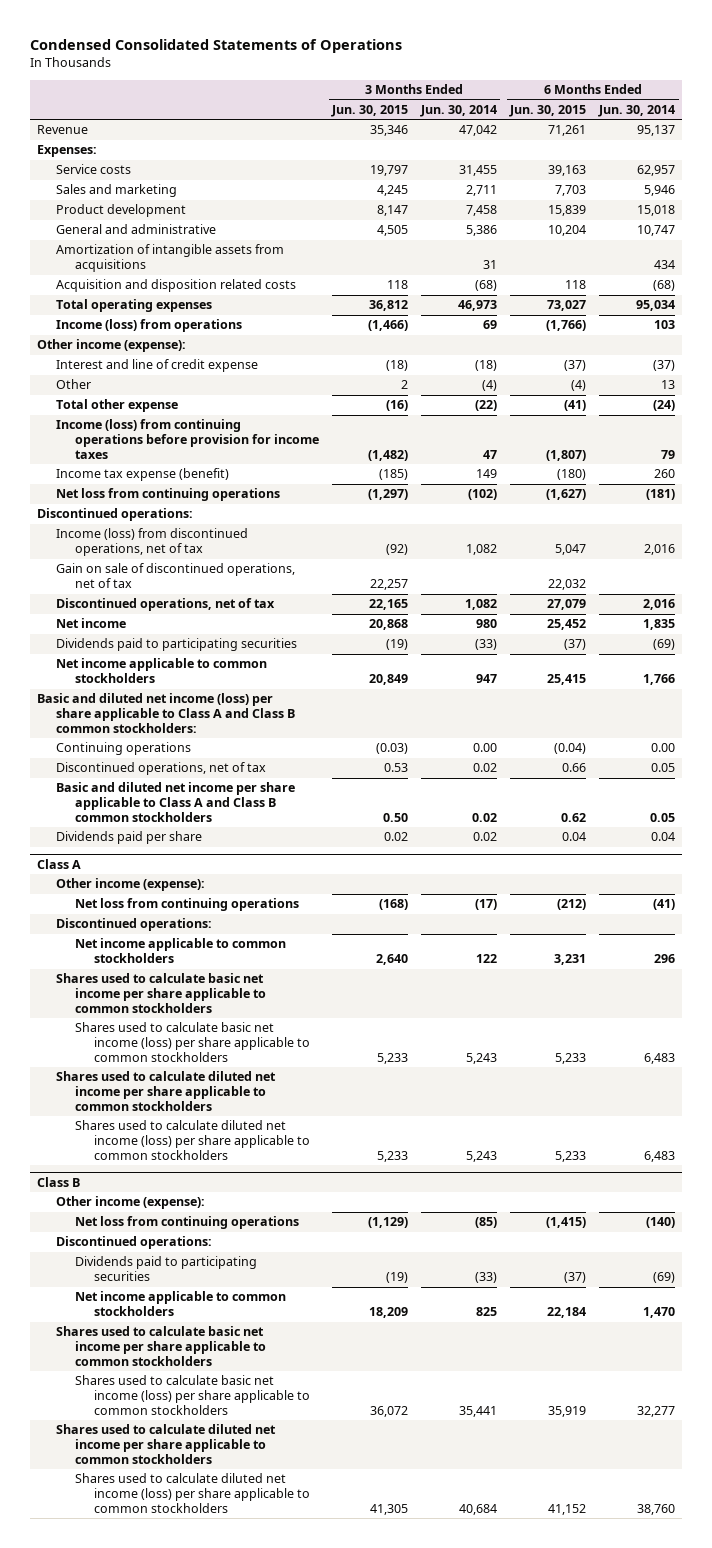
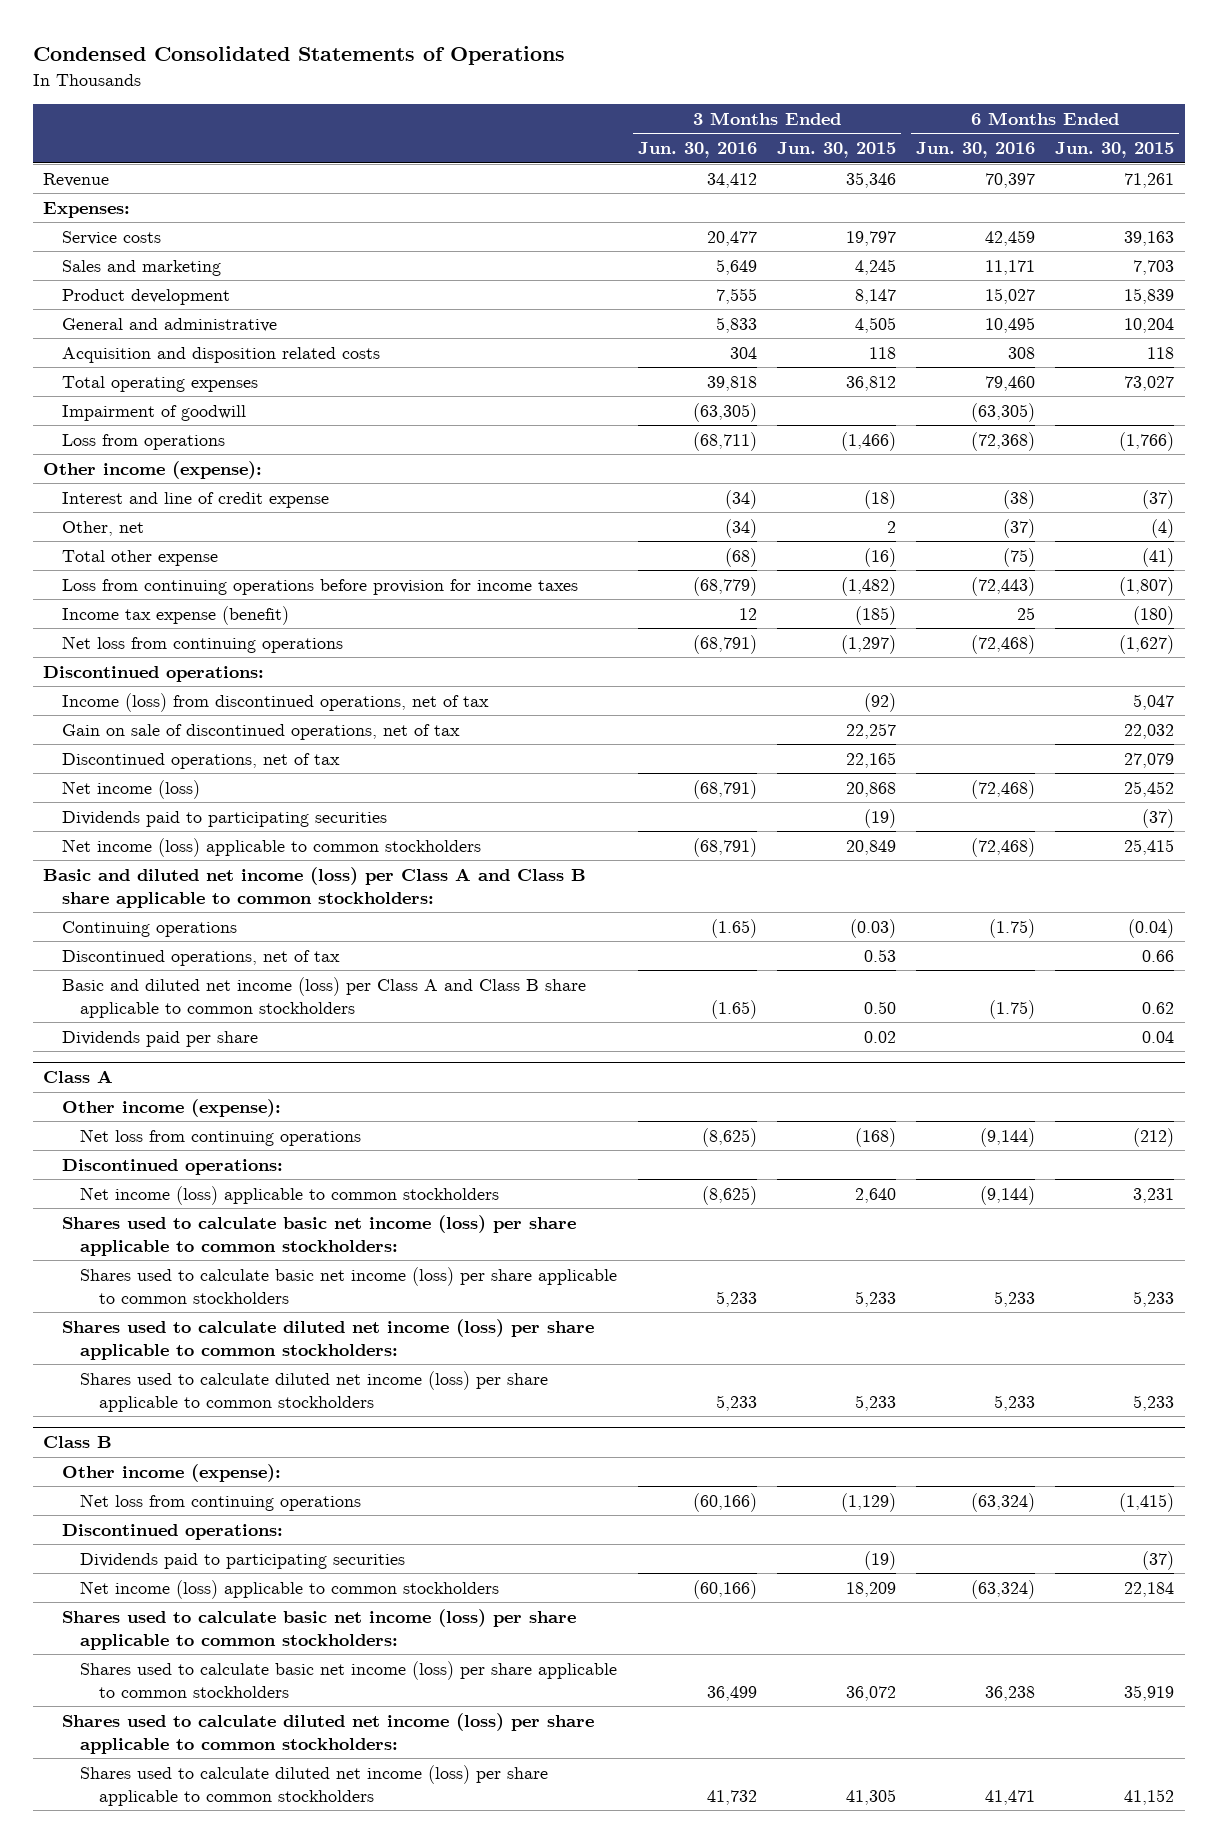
[420,104,498,117] Jun. 30, 2014 -> none
[598,104,676,117] Jun. 30, 2014 -> none
none -> [637,142,757,159] Jun. 30, 2016
none -> [916,142,1036,159] Jun. 30, 2016
[55,244,284,273] Amortization of intangible assets from acquisitions -> none
none -> [61,404,246,421] Impairment of goodwill
[55,319,242,333] Income (loss) from operations -> [61,433,225,450] Loss from operations
[55,379,91,390] Other -> [61,520,144,536] Other, net
[55,419,319,459] Income (loss) from continuing operations before provision for income taxes -> [61,578,578,595] Loss from continuing operations before provision for income taxes
[55,618,126,629] Net income -> [61,779,200,799] Net income (loss)
[55,658,267,684] Net income applicable to common stockholders -> [61,837,481,857] Net income (loss) applicable to common stockholders
[36,693,295,733] Basic and diluted net income (loss) per share applicable to Class A and Class B common stockholders: -> [42,866,586,908] Basic and diluted net income (loss) per Class A and Class B share applicable to common stockholders:
[55,782,295,822] Basic and diluted net income per share applicable to Class A and Class B common stockholders -> [61,976,586,1018] Basic and diluted net income (loss) per Class A and Class B share applicable to common stockholders
[74,938,286,964] Net income applicable to common stockholders -> [80,1185,500,1205] Net income (loss) applicable to common stockholders
[55,973,266,1013] Shares used to calculate basic net income per share applicable to common stockholders -> [61,1214,576,1256] Shares used to calculate basic net income (loss) per share applicable to common stockholders:
[55,1071,276,1111] Shares used to calculate diluted net income per share applicable to common stockholders -> [61,1318,594,1360] Shares used to calculate diluted net income (loss) per share applicable to common stockholders:
[74,1291,286,1317] Net income applicable to common stockholders -> [80,1579,500,1599] Net income (loss) applicable to common stockholders
[55,1326,266,1366] Shares used to calculate basic net income per share applicable to common stockholders -> [61,1608,576,1650] Shares used to calculate basic net income (loss) per share applicable to common stockholders:
[55,1424,276,1464] Shares used to calculate diluted net income per share applicable to common stockholders -> [61,1712,594,1754] Shares used to calculate diluted net income (loss) per share applicable to common stockholders:

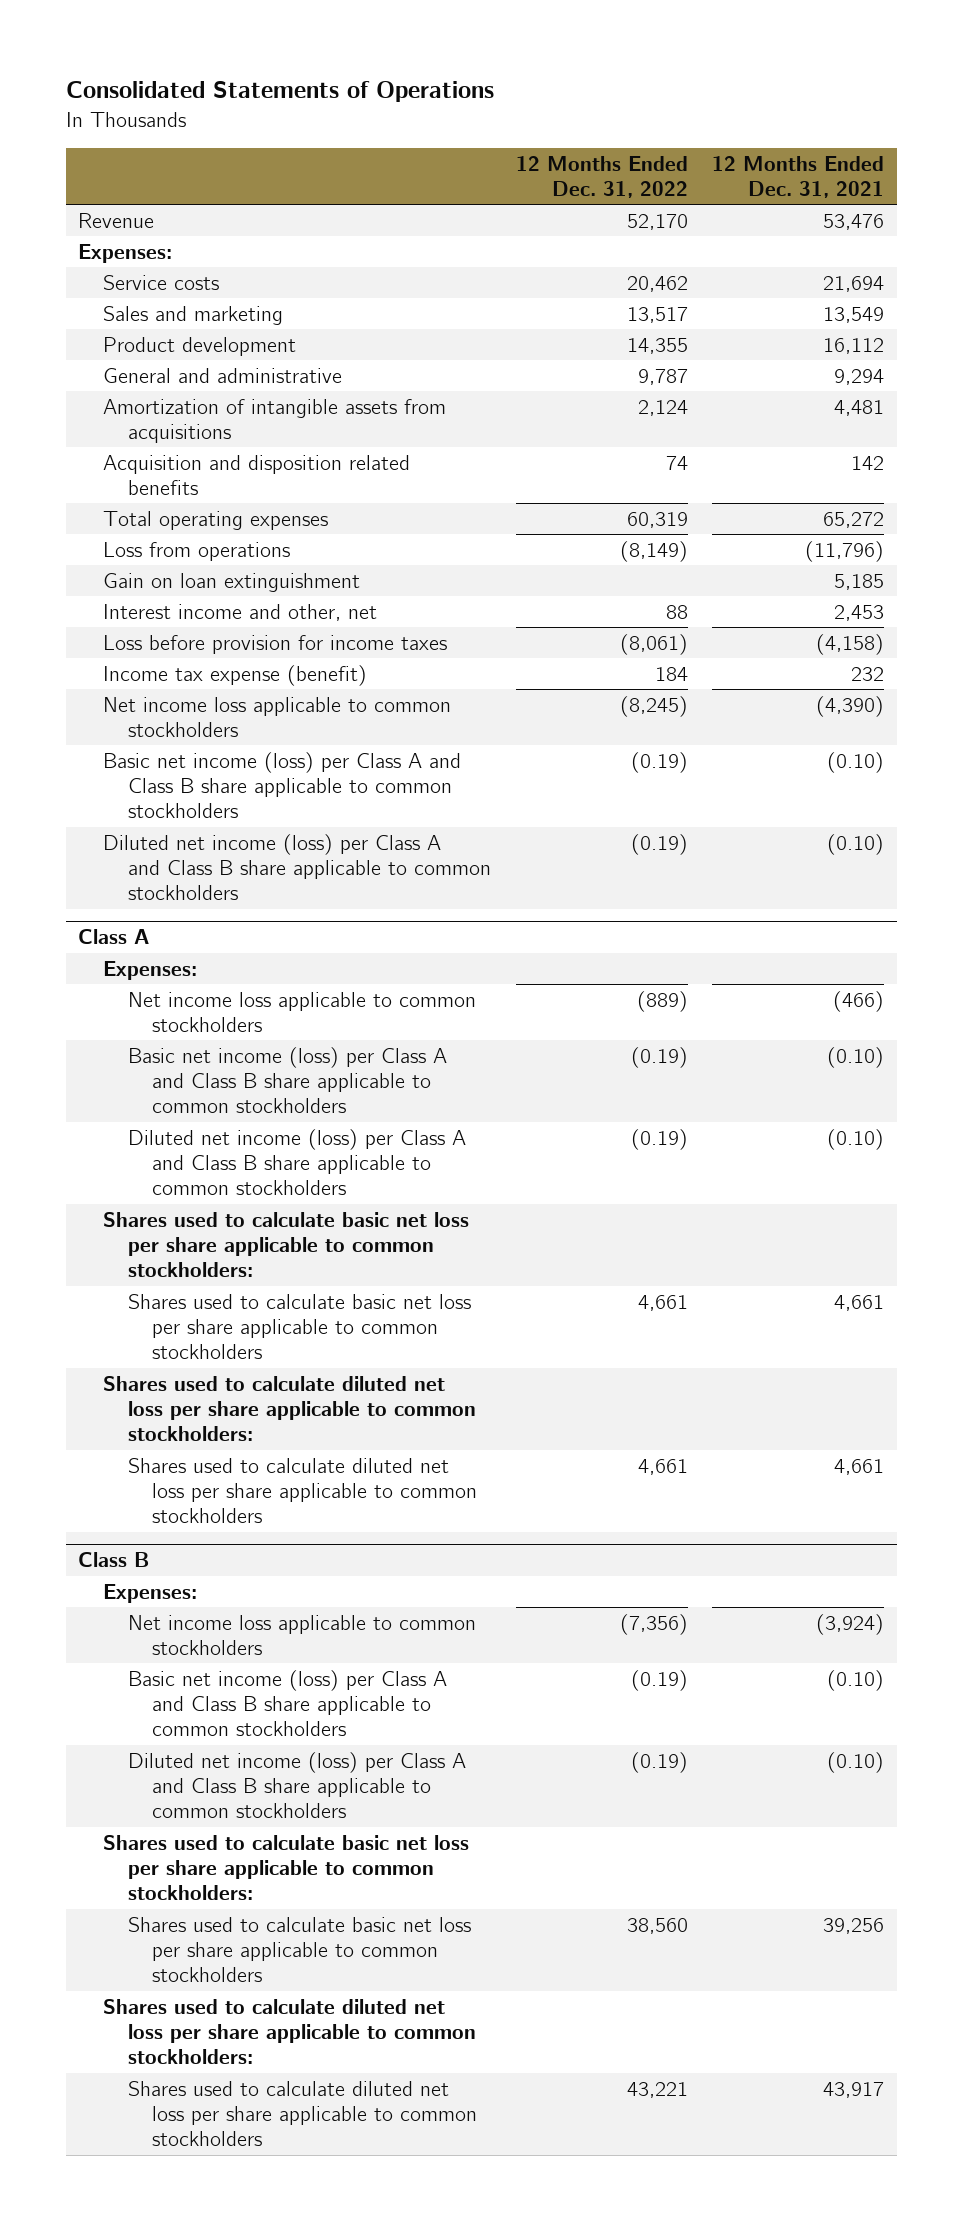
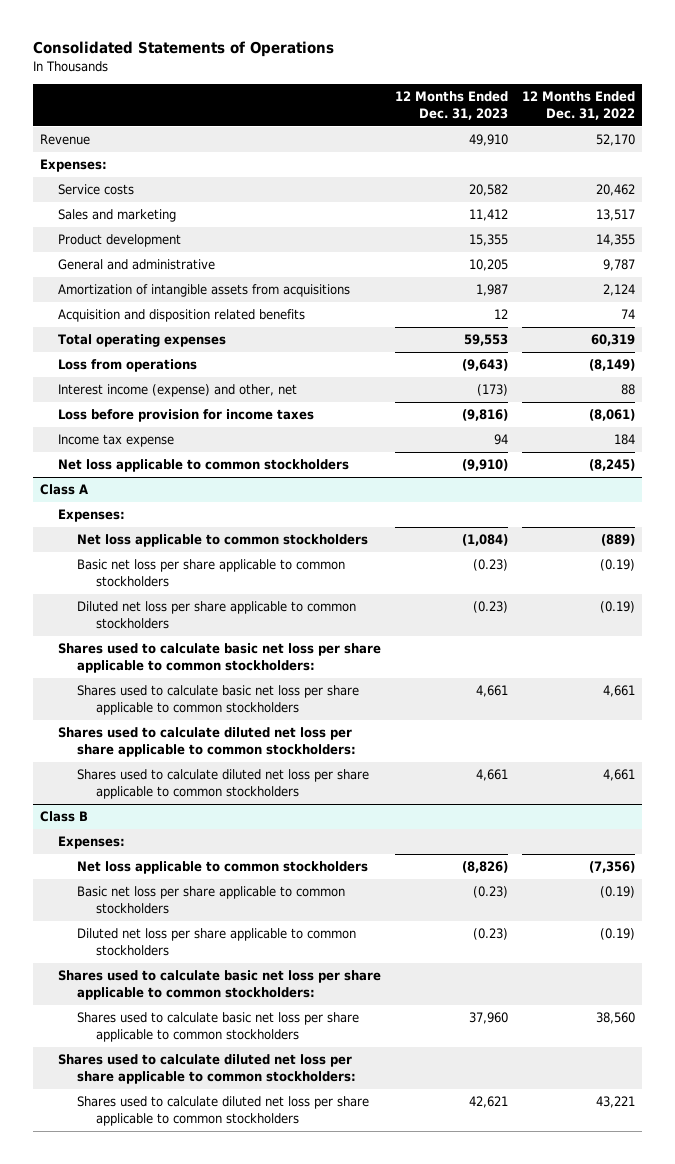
[712,155,885,198] 12 Months Ended Dec. 31, 2021 -> none
none -> [395,91,509,120] 12 Months Ended Dec. 31, 2023
[102,572,360,592] Gain on loan extinguishment -> none
[102,603,377,621] Interest income and other, net -> [58,384,298,398] Interest income (expense) and other, net
[102,751,461,819] Basic net income (loss) per Class A and Class B share applicable to common stockholders -> none
[102,833,491,901] Diluted net income (loss) per Class A and Class B share applicable to common stockholders -> none
[102,664,367,686] Income tax expense (benefit) -> [58,434,175,448] Income tax expense
[102,696,451,738] Net income loss applicable to common stockholders -> [58,459,350,473] Net loss applicable to common stockholders
[127,991,476,1033] Net income loss applicable to common stockholders -> [77,534,369,548] Net loss applicable to common stockholders
[127,1046,447,1114] Basic net income (loss) per Class A and Class B share applicable to common stockholders -> [77,559,346,587] Basic net loss per share applicable to common stockholders
[127,1128,466,1196] Diluted net income (loss) per Class A and Class B share applicable to common stockholders -> [77,601,357,629] Diluted net loss per share applicable to common stockholders
[127,1614,476,1656] Net income loss applicable to common stockholders -> [77,861,369,875] Net loss applicable to common stockholders
[127,1669,447,1737] Basic net income (loss) per Class A and Class B share applicable to common stockholders -> [77,886,346,914] Basic net loss per share applicable to common stockholders
[127,1751,466,1819] Diluted net income (loss) per Class A and Class B share applicable to common stockholders -> [77,928,357,956] Diluted net loss per share applicable to common stockholders

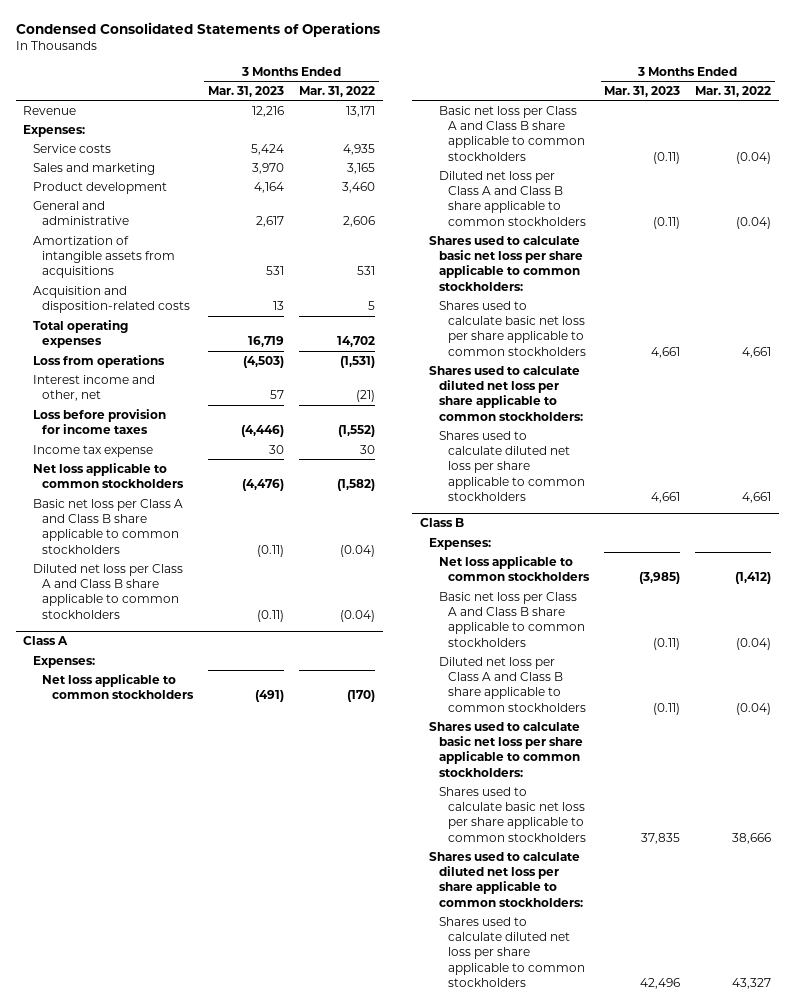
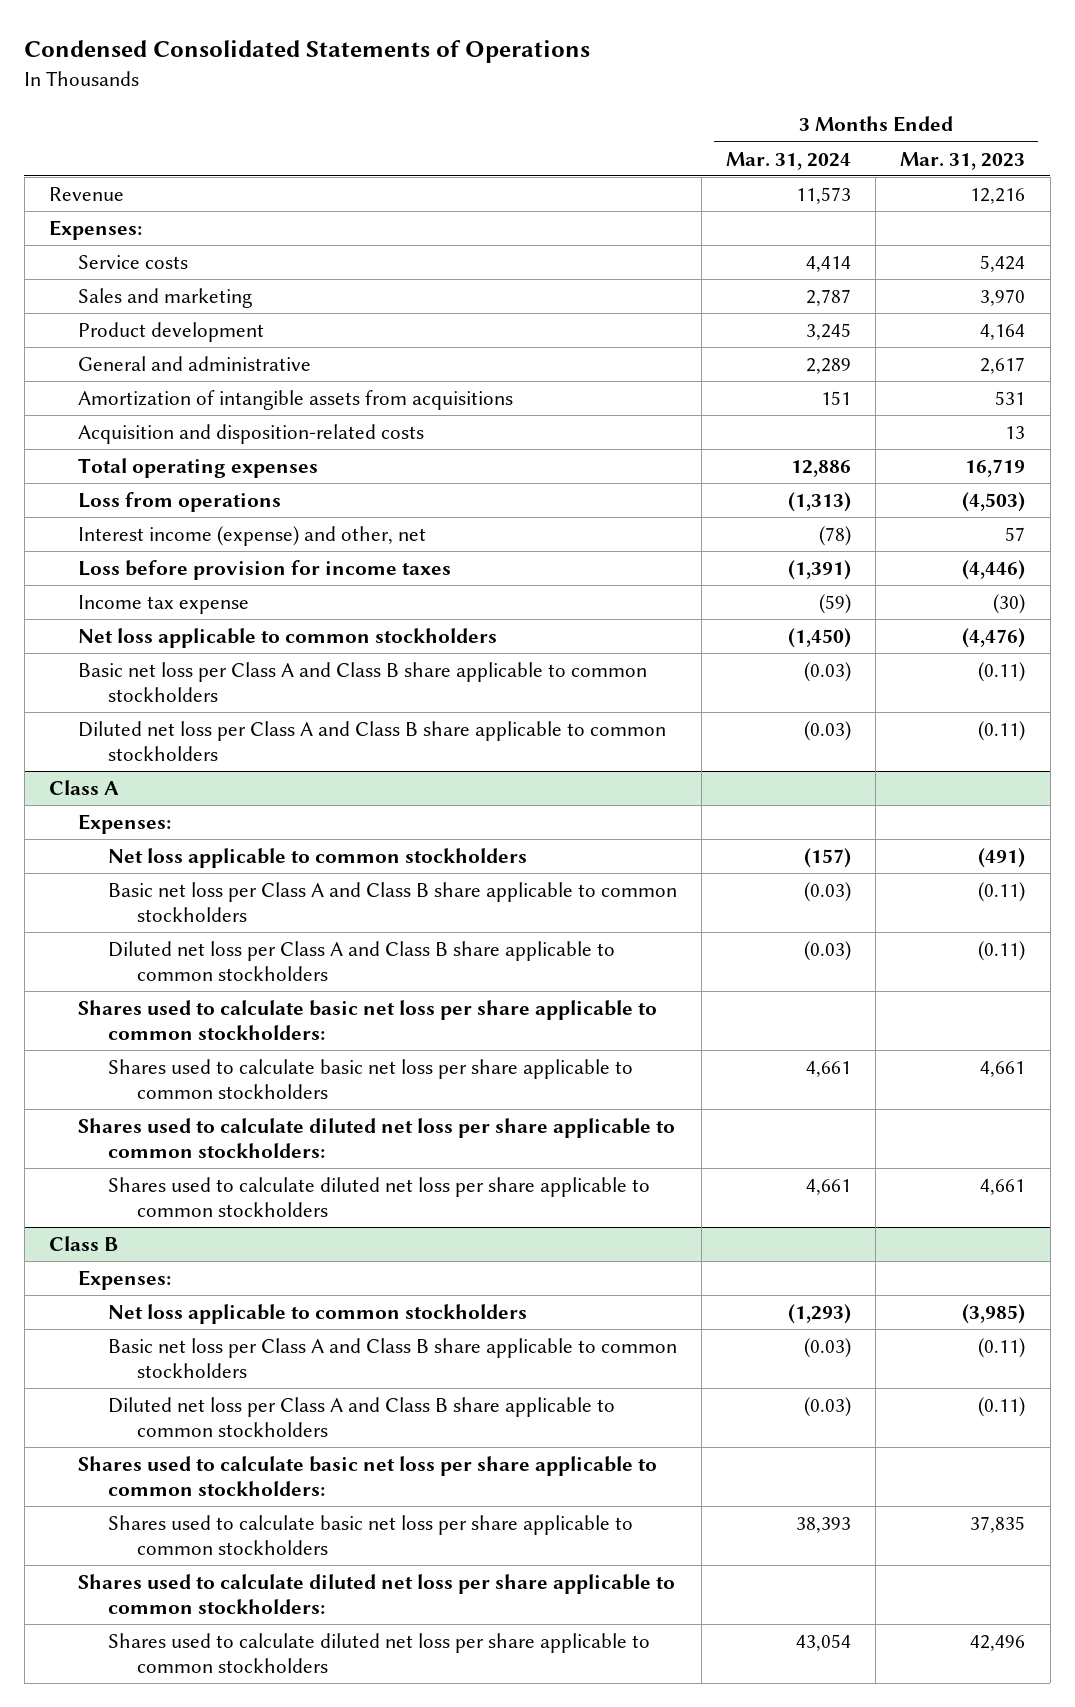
[299,85,376,97] Mar. 31, 2022 -> none
none -> [726,151,852,170] Mar. 31, 2024
[32,374,155,402] Interest income and other, net -> [78,526,427,547] Interest income (expense) and other, net
[269,444,285,454] 30 -> [993,594,1026,615] (30)

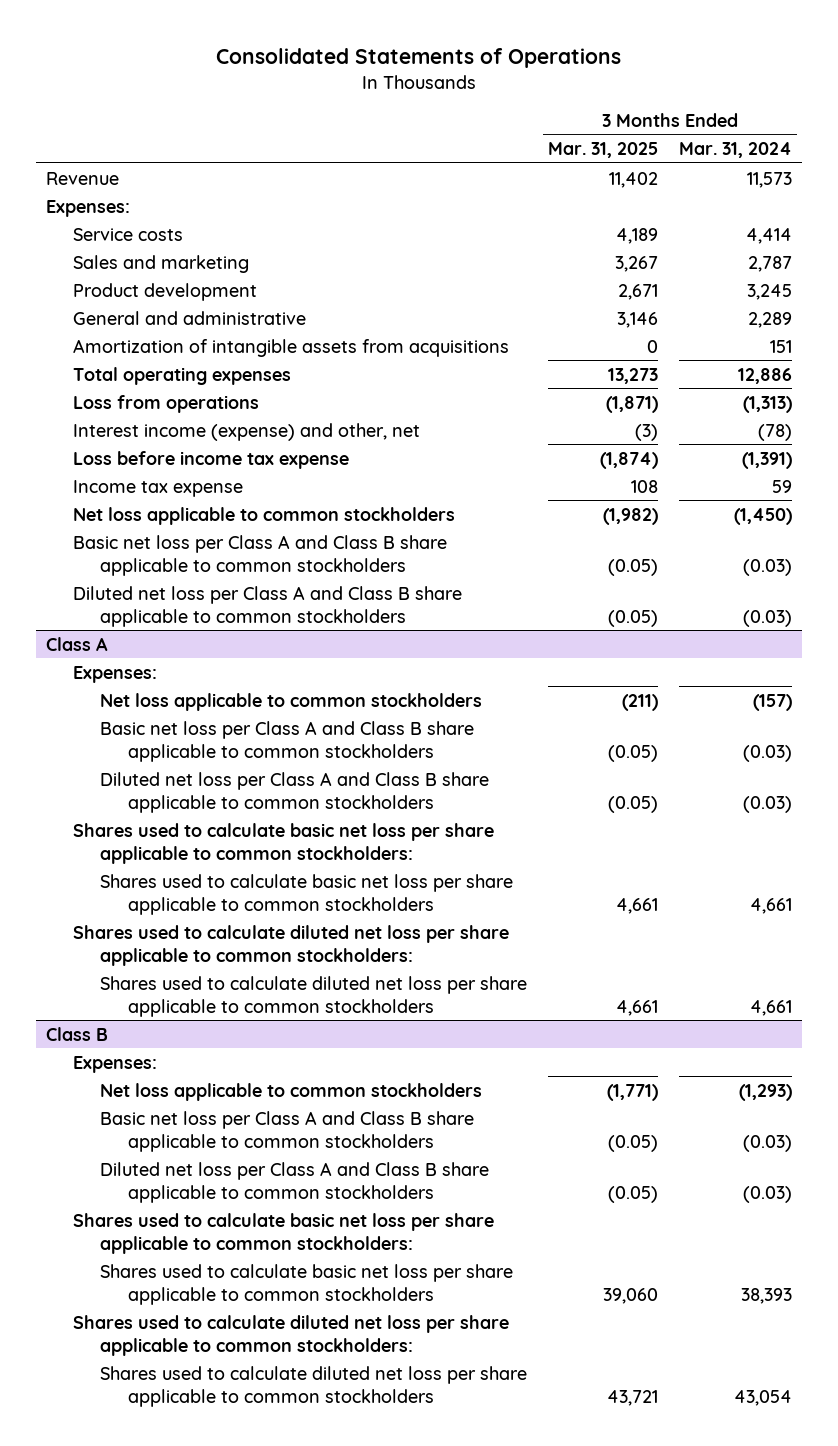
[24,40,591,64] Condensed Consolidated Statements of Operations -> [216,47,622,68] Consolidated Statements of Operations
[900,151,1026,170] Mar. 31, 2023 -> none
none -> [548,142,659,159] Mar. 31, 2025
[78,424,425,445] Acquisition and disposition-related costs -> none
[78,560,452,581] Loss before provision for income taxes -> [73,450,350,469] Loss before income tax expense
[819,594,852,615] (59) -> [771,479,792,493] 59

